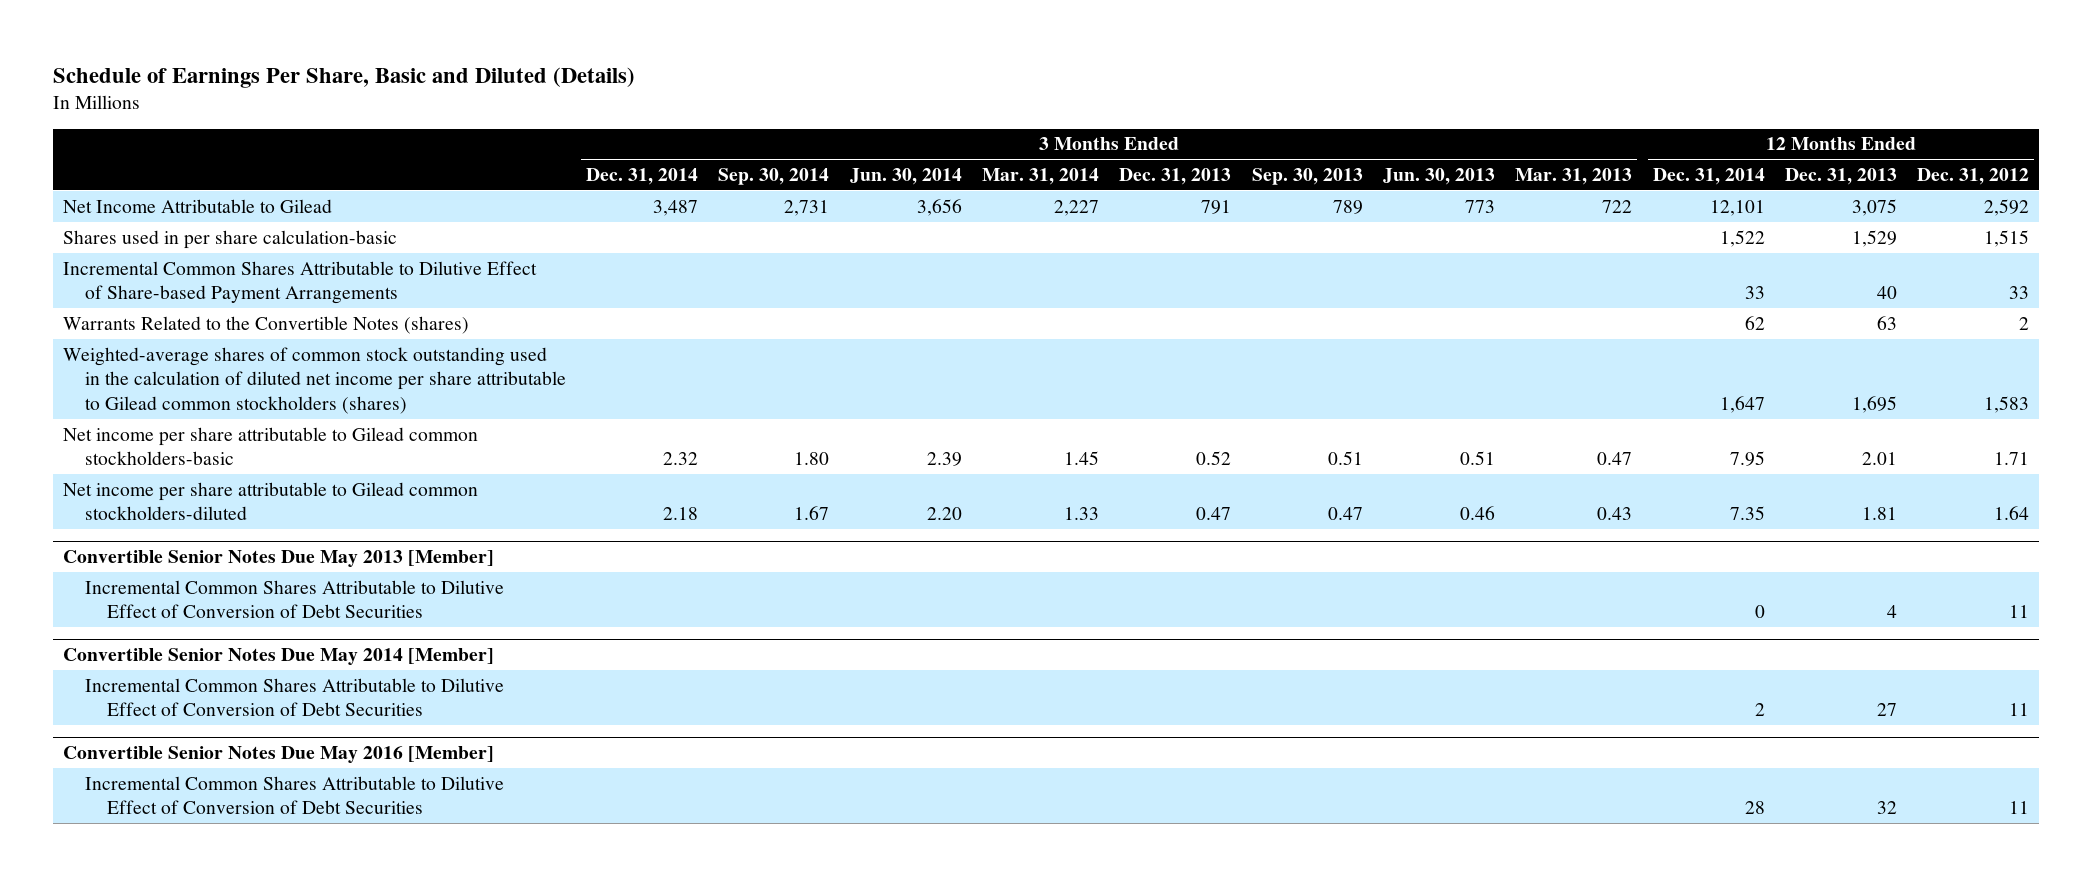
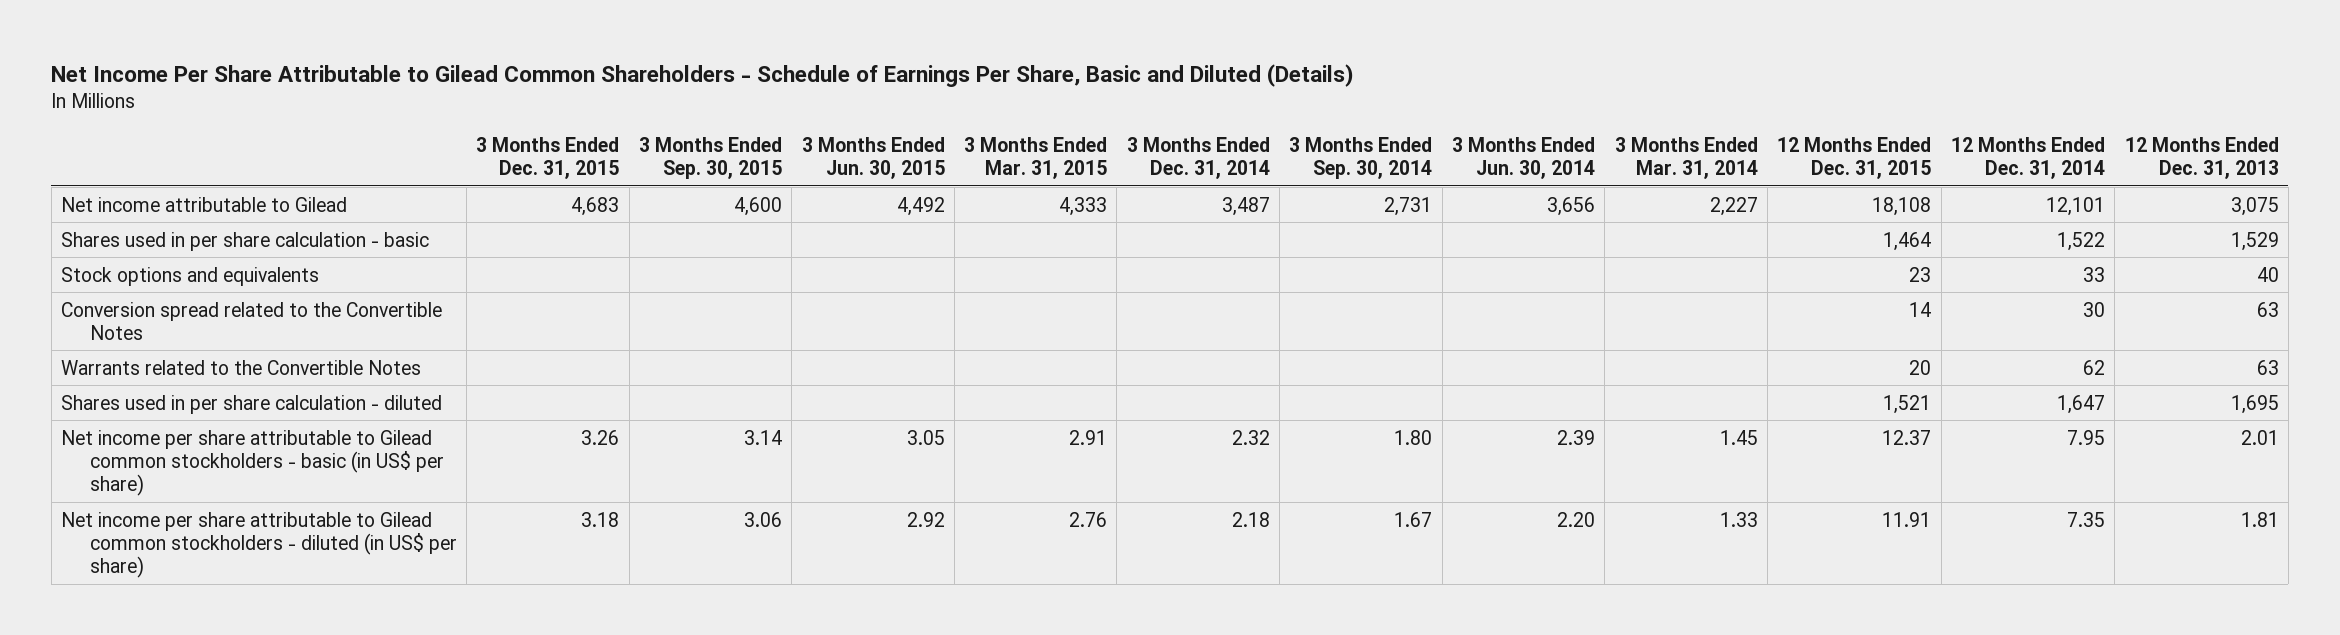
[52,67,635,89] Schedule of Earnings Per Share, Basic and Diluted (Details) -> [51,63,1355,87] Net Income Per Share Attributable to Gilead Common Shareholders - Schedule of Earnings Per Share, Basic and Diluted (Details)
[1119,167,1232,185] Dec. 31, 2013 -> none
[1251,167,1363,185] Sep. 30, 2013 -> none
[1383,167,1496,185] Jun. 30, 2013 -> none
[1515,167,1633,185] Mar. 31, 2013 -> none
[1917,167,2030,185] Dec. 31, 2012 -> none
none -> [476,136,620,180] 3 Months Ended Dec. 31, 2015
none -> [638,136,782,180] 3 Months Ended Sep. 30, 2015
none -> [801,136,945,180] 3 Months Ended Jun. 30, 2015
none -> [964,136,1108,180] 3 Months Ended Mar. 31, 2015
none -> [1777,136,1932,180] 12 Months Ended Dec. 31, 2015
[63,549,495,567] Convertible Senior Notes Due May 2013 [Member] -> none
[84,579,504,619] Incremental Common Shares Attributable to Dilutive Effect of Conversion of Debt Securities -> none
[63,647,495,665] Convertible Senior Notes Due May 2014 [Member] -> none
[84,677,504,717] Incremental Common Shares Attributable to Dilutive Effect of Conversion of Debt Securities -> none
[63,745,495,763] Convertible Senior Notes Due May 2016 [Member] -> none
[84,775,504,815] Incremental Common Shares Attributable to Dilutive Effect of Conversion of Debt Securities -> none
[63,198,333,213] Net Income Attributable to Gilead -> [61,196,348,212] Net income attributable to Gilead
[63,229,398,249] Shares used in per share calculation-basic -> [61,231,430,251] Shares used in per share calculation - basic
[63,260,538,305] Incremental Common Shares Attributable to Dilutive Effect of Share-based Payment Arrangements -> [61,266,320,286] Stock options and equivalents
none -> [61,301,443,340] Conversion spread related to the Convertible Notes
[63,315,470,334] Warrants Related to the Convertible Notes (shares) -> [61,359,422,375] Warrants related to the Convertible Notes
[63,346,566,414] Weighted-average shares of common stock outstanding used in the calculation of diluted net income per share attributable to Gilead common stockholders (shares) -> [61,394,443,414] Shares used in per share calculation - diluted
[63,426,479,466] Net income per share attributable to Gilead common stockholders-basic -> [61,429,444,496] Net income per share attributable to Gilead common stockholders - basic (in US$ per share)
[63,481,479,521] Net income per share attributable to Gilead common stockholders-diluted -> [61,511,457,578] Net income per share attributable to Gilead common stockholders - diluted (in US$ per share)

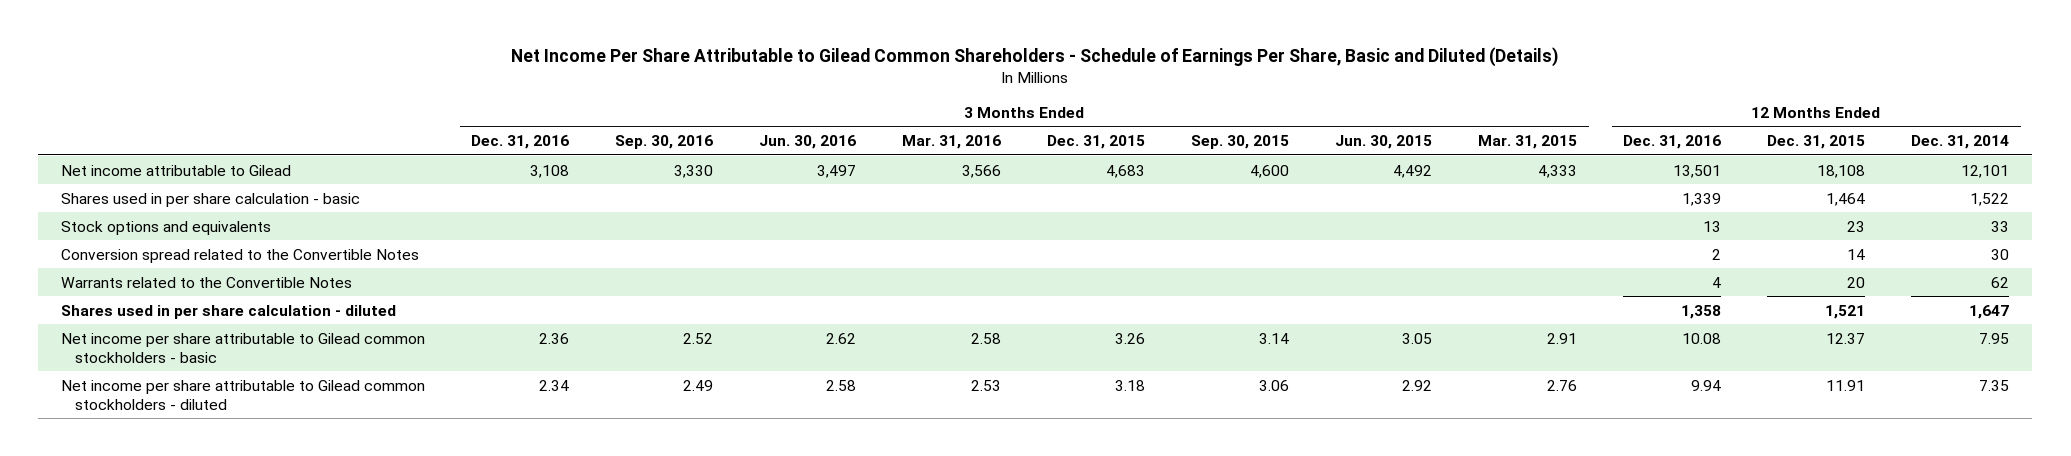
[1126,136,1270,180] 3 Months Ended Dec. 31, 2014 -> none
[1289,136,1433,180] 3 Months Ended Sep. 30, 2014 -> none
[1452,136,1596,180] 3 Months Ended Jun. 30, 2014 -> none
[1614,136,1758,180] 3 Months Ended Mar. 31, 2014 -> none
[2124,136,2279,180] 12 Months Ended Dec. 31, 2013 -> none
none -> [471,135,570,150] Dec. 31, 2016
none -> [615,135,714,150] Sep. 30, 2016
none -> [759,135,857,150] Jun. 30, 2016
none -> [902,135,1002,150] Mar. 31, 2016
none -> [1623,135,1722,150] Dec. 31, 2016
[61,429,444,496] Net income per share attributable to Gilead common stockholders - basic (in US$ per share) -> [61,332,426,363] Net income per share attributable to Gilead common stockholders - basic
[61,511,457,578] Net income per share attributable to Gilead common stockholders - diluted (in US$ per share) -> [61,379,426,410] Net income per share attributable to Gilead common stockholders - diluted

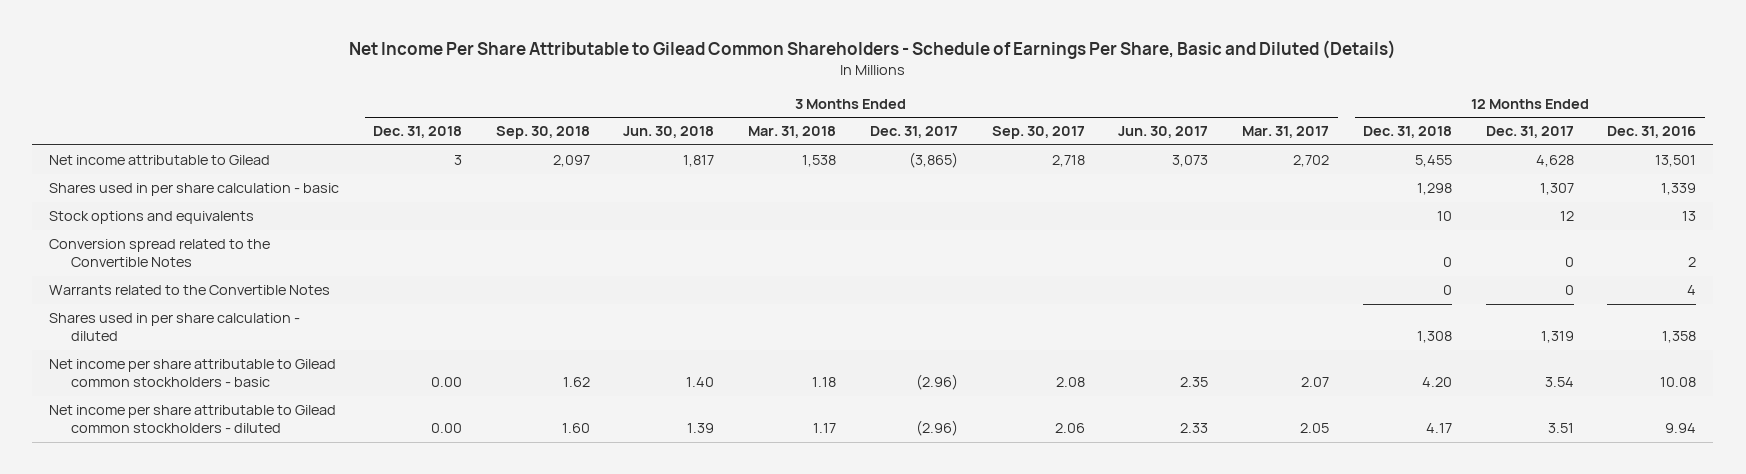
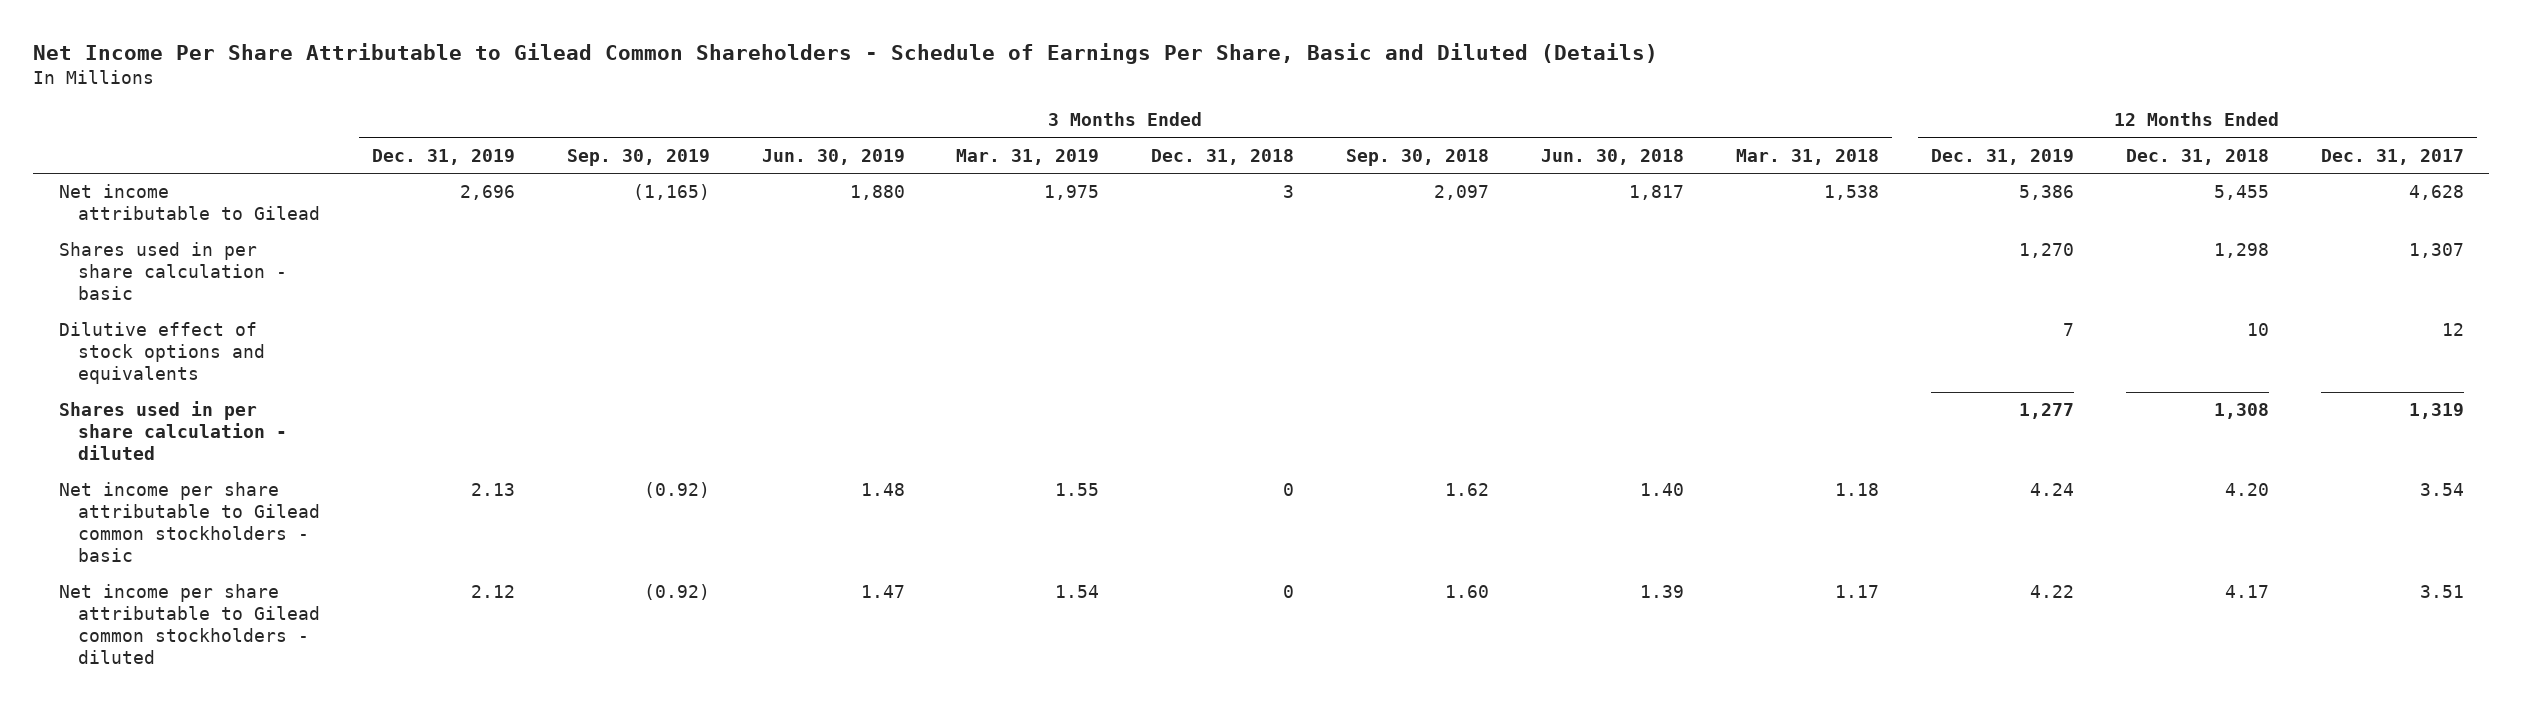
[869,126,958,139] Dec. 31, 2017 -> none
[991,126,1085,140] Sep. 30, 2017 -> none
[1118,126,1209,139] Jun. 30, 2017 -> none
[1242,126,1330,139] Mar. 31, 2017 -> none
[1607,126,1697,139] Dec. 31, 2016 -> none
none -> [371,148,515,165] Dec. 31, 2019
none -> [566,148,710,166] Sep. 30, 2019
none -> [761,148,905,165] Jun. 30, 2019
none -> [956,148,1100,165] Mar. 31, 2019
none -> [1930,148,2074,165] Dec. 31, 2019
[49,239,271,268] Conversion spread related to the Convertible Notes -> none
[49,285,331,296] Warrants related to the Convertible Notes -> none
[49,211,255,225] Stock options and equivalents -> [58,322,265,385] Dilutive effect of stock options and equivalents
[430,377,462,388] 0.00 -> [1283,483,1295,497] 0
[430,423,462,434] 0.00 -> [1283,585,1295,599] 0

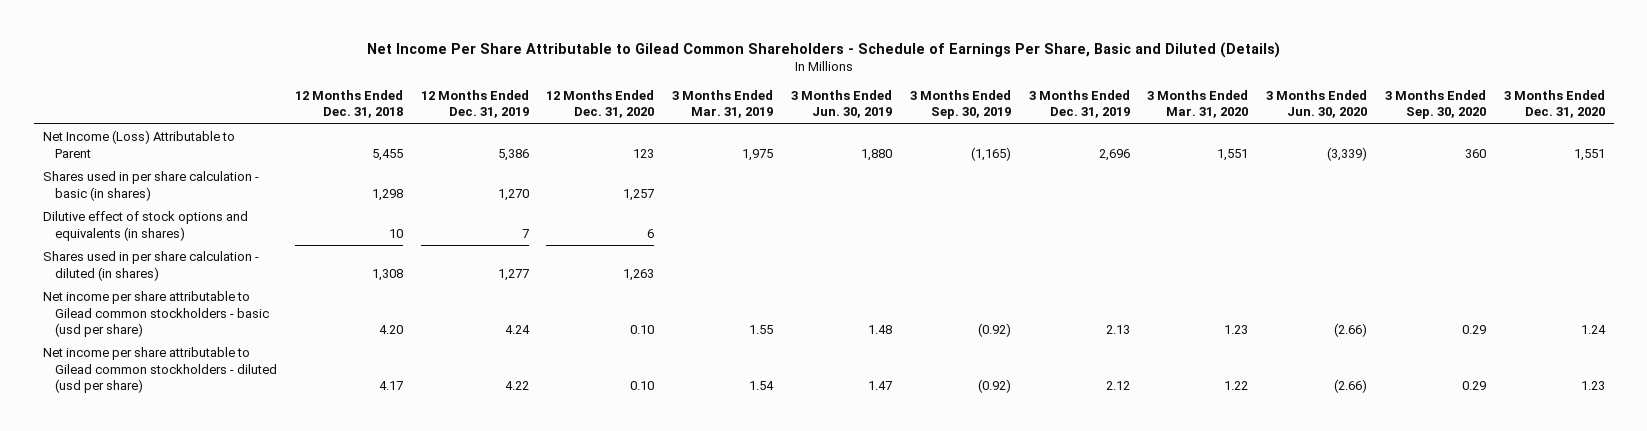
[1151,148,1295,165] Dec. 31, 2018 -> none
[1346,148,1490,166] Sep. 30, 2018 -> none
[1541,148,1685,165] Jun. 30, 2018 -> none
[1735,148,1879,165] Mar. 31, 2018 -> none
[2320,148,2464,165] Dec. 31, 2017 -> none
none -> [546,90,655,119] 12 Months Ended Dec. 31, 2020
none -> [1147,90,1249,119] 3 Months Ended Mar. 31, 2020
none -> [1266,90,1368,119] 3 Months Ended Jun. 30, 2020
none -> [1384,90,1486,120] 3 Months Ended Sep. 30, 2020
none -> [1503,90,1605,119] 3 Months Ended Dec. 31, 2020
[58,184,320,221] Net income attributable to Gilead -> [42,130,235,158] Net Income (Loss) Attributable to Parent
[58,242,287,301] Shares used in per share calculation - basic -> [42,171,259,201] Shares used in per share calculation - basic (in shares)
[58,322,265,385] Dilutive effect of stock options and equivalents -> [42,211,248,241] Dilutive effect of stock options and equivalents (in shares)
[58,401,287,461] Shares used in per share calculation - diluted -> [42,251,259,281] Shares used in per share calculation - diluted (in shares)
[58,482,320,563] Net income per share attributable to Gilead common stockholders - basic -> [42,291,270,338] Net income per share attributable to Gilead common stockholders - basic (usd per share)
[58,584,320,665] Net income per share attributable to Gilead common stockholders - diluted -> [42,347,278,394] Net income per share attributable to Gilead common stockholders - diluted (usd per share)

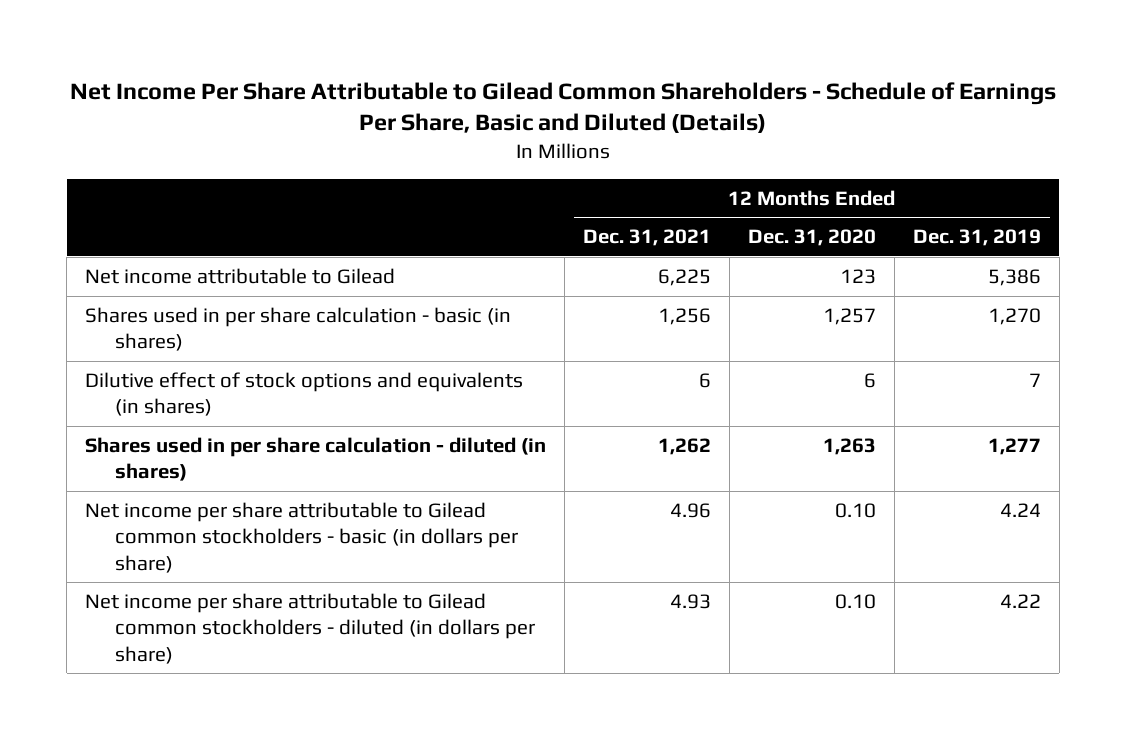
[294,90,403,119] 12 Months Ended Dec. 31, 2018 -> none
[672,90,774,119] 3 Months Ended Mar. 31, 2019 -> none
[791,90,893,119] 3 Months Ended Jun. 30, 2019 -> none
[909,90,1011,120] 3 Months Ended Sep. 30, 2019 -> none
[1028,90,1130,119] 3 Months Ended Dec. 31, 2019 -> none
[1147,90,1249,119] 3 Months Ended Mar. 31, 2020 -> none
[1266,90,1368,119] 3 Months Ended Jun. 30, 2020 -> none
[1384,90,1486,120] 3 Months Ended Sep. 30, 2020 -> none
[1503,90,1605,119] 3 Months Ended Dec. 31, 2020 -> none
none -> [583,229,712,247] Dec. 31, 2021
[42,130,235,158] Net Income (Loss) Attributable to Parent -> [85,267,396,284] Net income attributable to Gilead
[42,291,270,338] Net income per share attributable to Gilead common stockholders - basic (usd per share) -> [85,501,518,573] Net income per share attributable to Gilead common stockholders - basic (in dollars per share)
[42,347,278,394] Net income per share attributable to Gilead common stockholders - diluted (usd per share) -> [85,592,535,664] Net income per share attributable to Gilead common stockholders - diluted (in dollars per share)

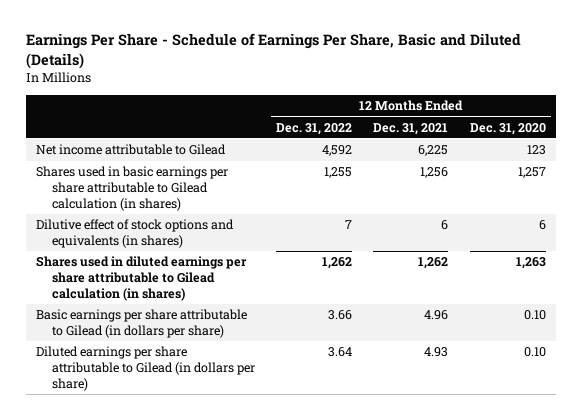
[70,81,1057,134] Net Income Per Share Attributable to Gilead Common Shareholders - Schedule of Earnings Per Share, Basic and Diluted (Details) -> [25,33,521,69] Earnings Per Share - Schedule of Earnings Per Share, Basic and Diluted (Details)
[912,229,1041,247] Dec. 31, 2019 -> none
none -> [275,122,352,135] Dec. 31, 2022
[85,306,512,352] Shares used in per share calculation - basic (in shares) -> [36,166,229,211] Shares used in basic earnings per share attributable to Gilead calculation (in shares)
[85,436,547,482] Shares used in per share calculation - diluted (in shares) -> [36,256,248,301] Shares used in diluted earnings per share attributable to Gilead calculation (in shares)
[85,501,518,573] Net income per share attributable to Gilead common stockholders - basic (in dollars per share) -> [36,309,248,339] Basic earnings per share attributable to Gilead (in dollars per share)
[85,592,535,664] Net income per share attributable to Gilead common stockholders - diluted (in dollars per share) -> [36,346,255,391] Diluted earnings per share attributable to Gilead (in dollars per share)

